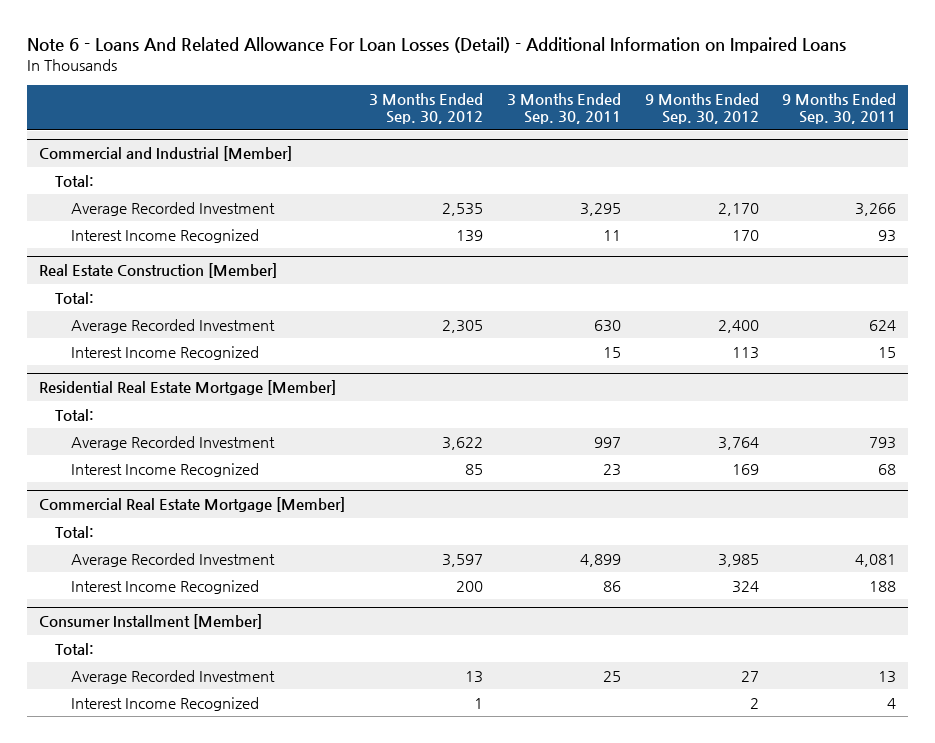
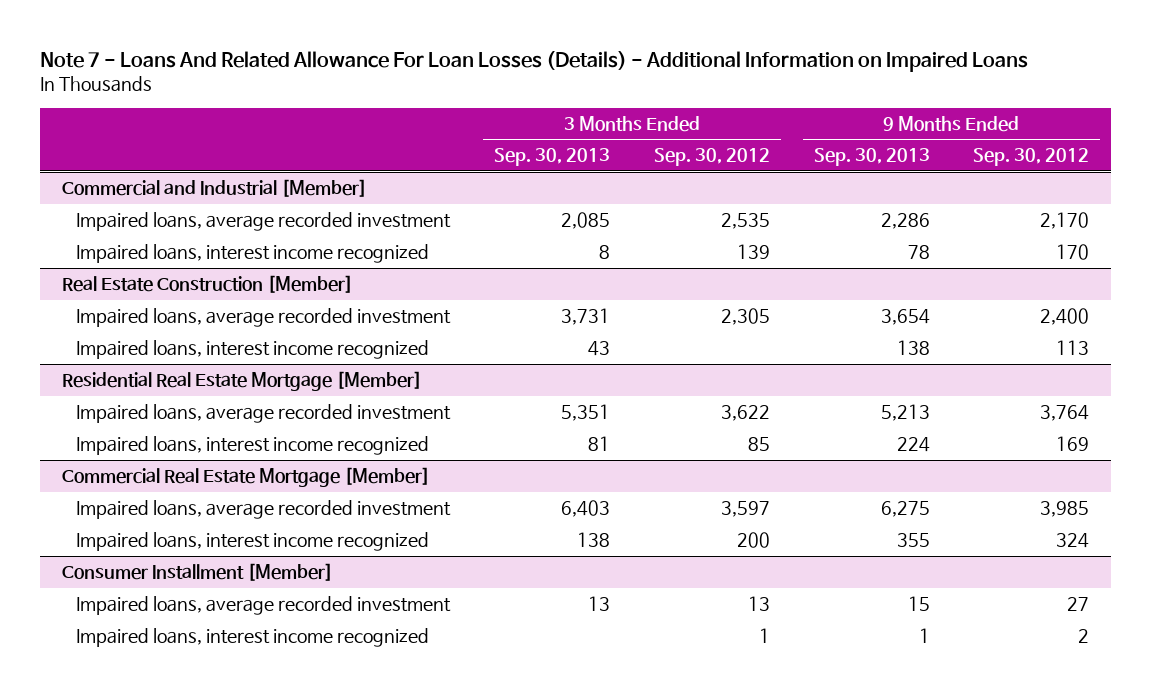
[27,37,847,54] Note 6 - Loans And Related Allowance For Loan Losses (Detail) - Additional Information on Impaired Loans -> [39,50,1028,72] Note 7 - Loans And Related Allowance For Loan Losses (Details) - Additional Information on Impaired Loans
[506,92,621,125] 3 Months Ended Sep. 30, 2011 -> none
[782,92,897,125] 9 Months Ended Sep. 30, 2011 -> none
none -> [494,148,611,167] Sep. 30, 2013
none -> [813,148,930,167] Sep. 30, 2013
[55,174,95,187] Total: -> none
[71,201,276,216] Average Recorded Investment -> [76,212,452,232] Impaired loans, average recorded investment
[71,228,260,243] Interest Income Recognized -> [76,244,430,264] Impaired loans, interest income recognized
[55,291,95,304] Total: -> none
[71,318,276,333] Average Recorded Investment -> [76,308,452,328] Impaired loans, average recorded investment
[71,345,260,360] Interest Income Recognized -> [76,340,430,360] Impaired loans, interest income recognized
[55,408,95,421] Total: -> none
[71,435,276,450] Average Recorded Investment -> [76,404,452,424] Impaired loans, average recorded investment
[71,462,260,477] Interest Income Recognized -> [76,436,430,456] Impaired loans, interest income recognized
[55,525,95,538] Total: -> none
[71,552,276,567] Average Recorded Investment -> [76,500,452,520] Impaired loans, average recorded investment
[71,579,260,594] Interest Income Recognized -> [76,532,430,552] Impaired loans, interest income recognized
[55,642,95,655] Total: -> none
[71,669,276,684] Average Recorded Investment -> [76,596,452,616] Impaired loans, average recorded investment
[71,696,260,711] Interest Income Recognized -> [76,628,430,648] Impaired loans, interest income recognized

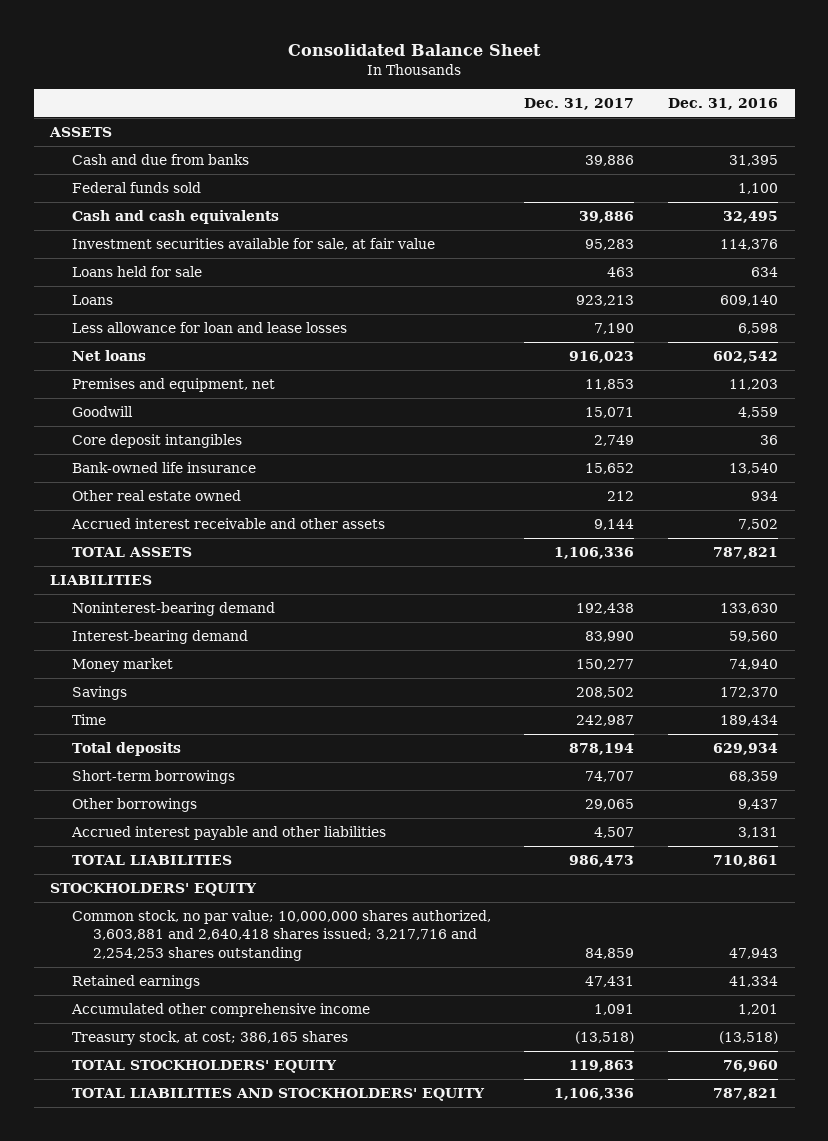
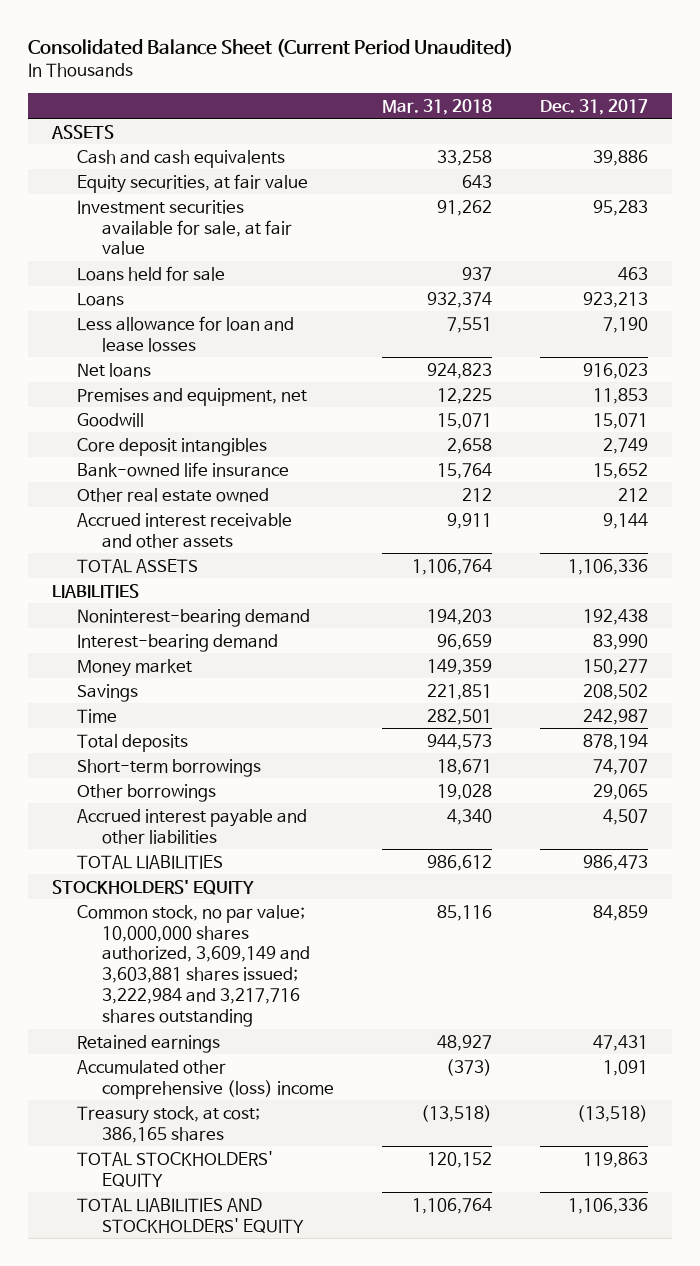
[288,43,542,56] Consolidated Balance Sheet -> [27,38,513,57] Consolidated Balance Sheet (Current Period Unaudited)
[667,97,778,110] Dec. 31, 2016 -> none
none -> [382,98,493,115] Mar. 31, 2018
[71,154,249,166] Cash and due from banks -> none
[71,182,201,194] Federal funds sold -> none
none -> [76,173,308,193] Equity securities, at fair value
[71,910,491,961] Common stock, no par value; 10,000,000 shares authorized, 3,603,881 and 2,640,418 shares issued; 3,217,716 and 2,254,253 shares outstanding -> [76,904,310,1028] Common stock, no par value; 10,000,000 shares authorized, 3,609,149 and 3,603,881 shares issued; 3,222,984 and 3,217,716 shares outstanding
[70,1003,370,1018] Accumulated other comprehensive income -> [76,1059,334,1099] Accumulated other comprehensive (loss) income

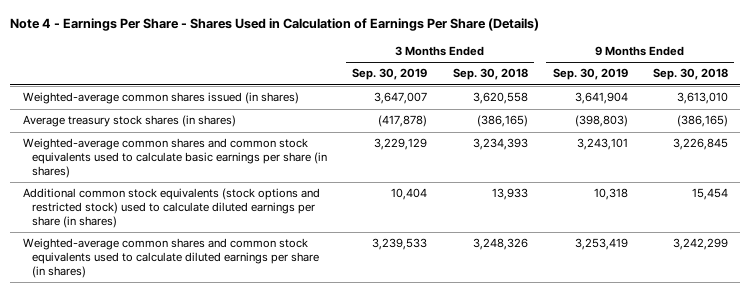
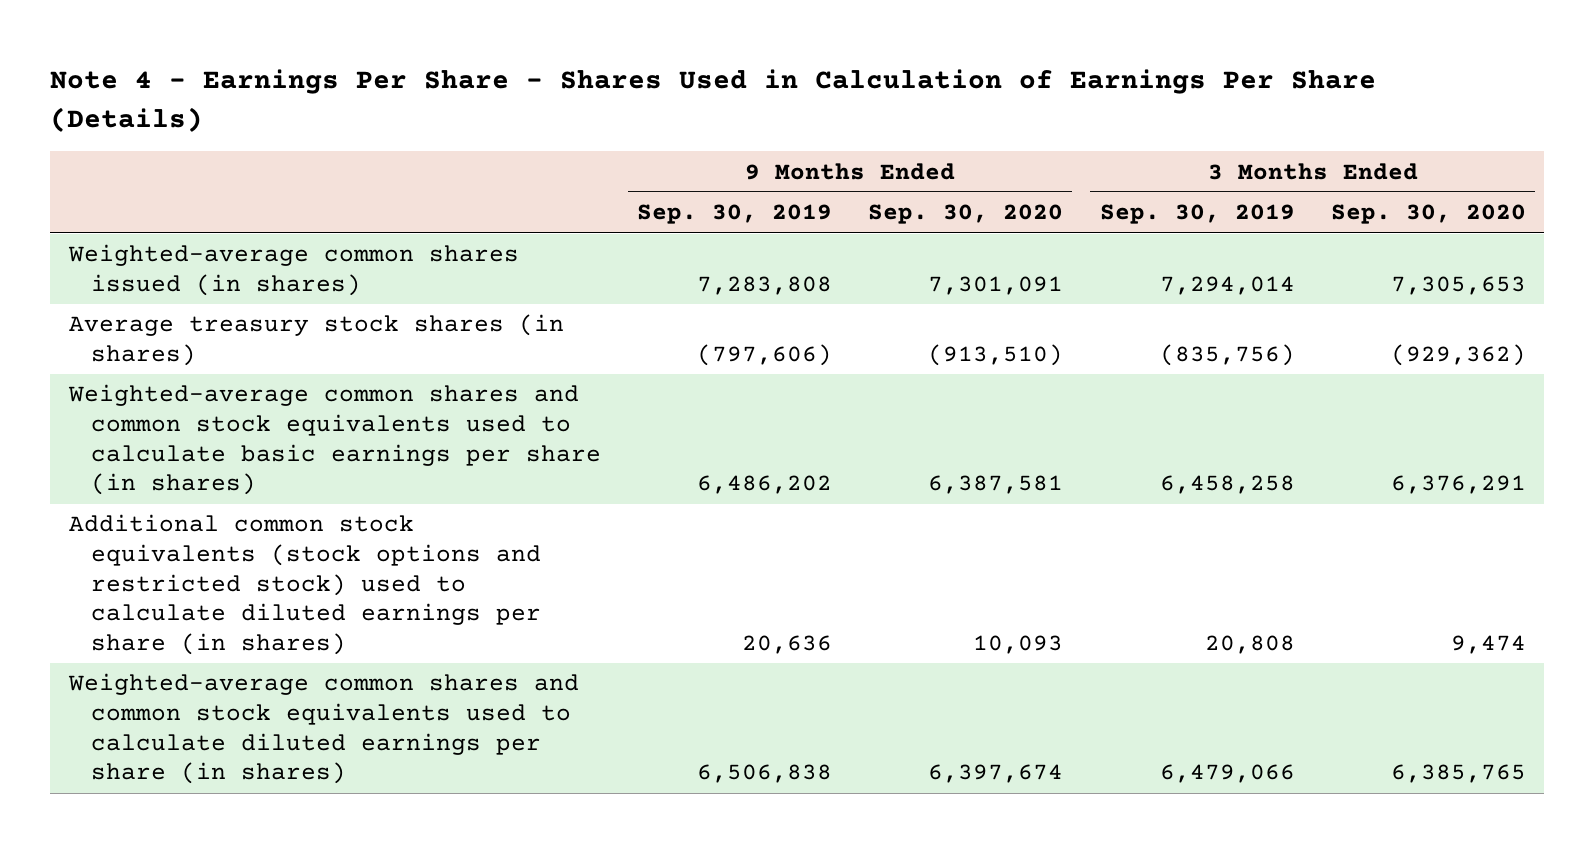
[452,68,528,81] Sep. 30, 2018 -> none
[652,68,728,81] Sep. 30, 2018 -> none
none -> [868,204,1064,225] Sep. 30, 2020
none -> [1330,204,1526,225] Sep. 30, 2020
[374,92,428,105] 3,647,007 -> [1159,276,1295,296] 7,294,014
[574,92,628,105] 3,641,904 -> [696,276,832,296] 7,283,808
[378,115,428,128] (417,878) -> [1159,344,1295,367] (835,756)
[574,115,628,128] (398,803) -> [696,344,832,367] (797,606)
[374,138,428,151] 3,229,129 -> [1159,475,1295,495] 6,458,258
[576,138,628,151] 3,243,101 -> [696,475,832,495] 6,486,202
[391,188,428,201] 10,404 -> [1204,634,1295,654] 20,808
[593,188,628,201] 10,318 -> [741,634,832,654] 20,636
[372,238,428,251] 3,239,533 -> [1159,764,1295,784] 6,479,066
[574,238,628,251] 3,253,419 -> [696,764,832,784] 6,506,838

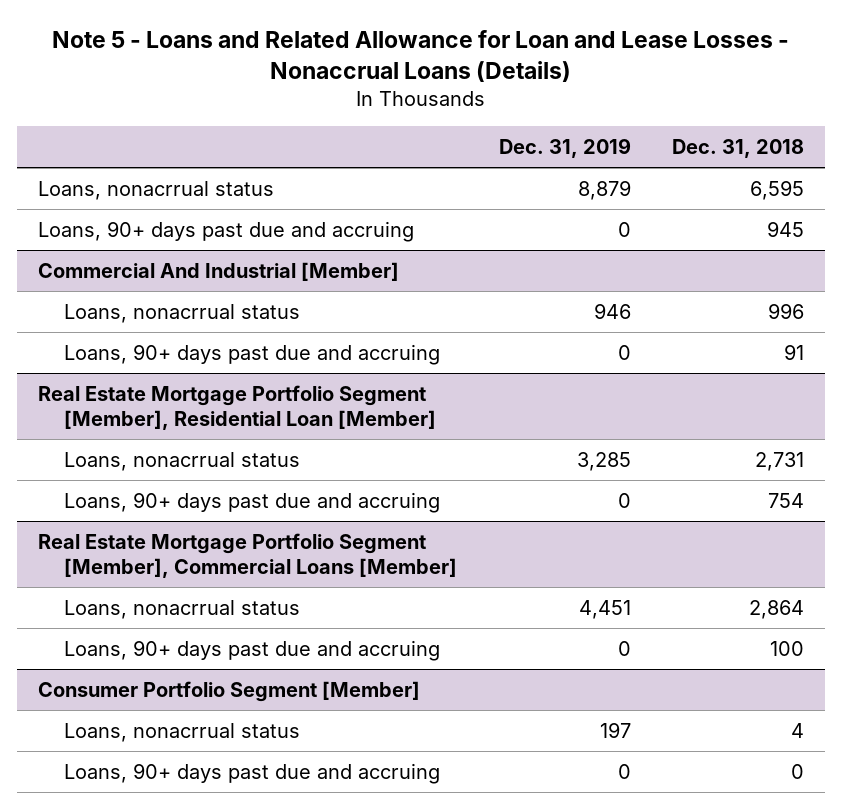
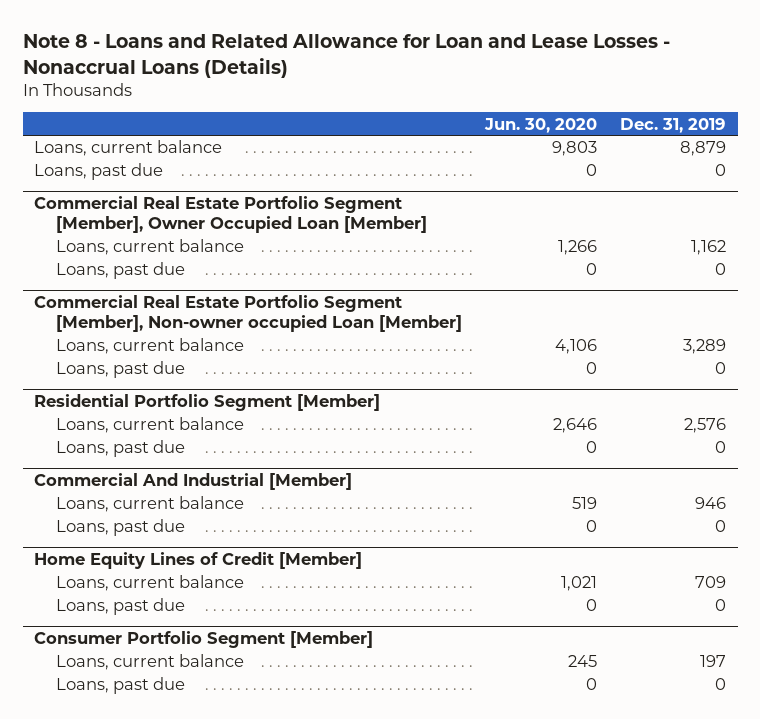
[52,30,790,83] Note 5 - Loans and Related Allowance for Loan and Lease Losses - Nonaccrual Loans (Details) -> [22,34,670,78] Note 8 - Loans and Related Allowance for Loan and Lease Losses - Nonaccrual Loans (Details)
[672,139,805,159] Dec. 31, 2018 -> none
none -> [483,117,597,133] Jun. 30, 2020
[38,180,275,200] Loans, nonacrrual status -> [34,140,223,157] Loans, current balance
[38,220,415,242] Loans, 90+ days past due and accruing -> [34,163,164,181] Loans, past due
none -> [34,196,427,233] Commercial Real Estate Portfolio Segment [Member], Owner Occupied Loan [Member]
none -> [55,239,244,256] Loans, current balance
none -> [55,262,185,280] Loans, past due
none -> [34,295,462,332] Commercial Real Estate Portfolio Segment [Member], Non-owner occupied Loan [Member]
none -> [55,338,244,355] Loans, current balance
none -> [55,361,185,379] Loans, past due
none -> [34,394,381,412] Residential Portfolio Segment [Member]
none -> [55,417,244,434] Loans, current balance
none -> [55,440,185,458] Loans, past due
[38,384,437,430] Real Estate Mortgage Portfolio Segment [Member], Residential Loan [Member] -> none
[38,532,458,578] Real Estate Mortgage Portfolio Segment [Member], Commercial Loans [Member] -> none
[64,599,301,619] Loans, nonacrrual status -> none
[64,639,441,661] Loans, 90+ days past due and accruing -> none
[64,303,301,323] Loans, nonacrrual status -> [55,496,244,513] Loans, current balance
[64,343,441,365] Loans, 90+ days past due and accruing -> [55,519,185,537] Loans, past due
none -> [34,552,363,570] Home Equity Lines of Credit [Member]
[64,451,301,471] Loans, nonacrrual status -> [55,575,244,592] Loans, current balance
[576,451,631,471] 3,285 -> [695,576,727,589] 709
[64,491,441,513] Loans, 90+ days past due and accruing -> [55,598,185,616] Loans, past due
[64,722,301,742] Loans, nonacrrual status -> [55,654,244,671] Loans, current balance
[64,762,441,784] Loans, 90+ days past due and accruing -> [55,677,185,695] Loans, past due

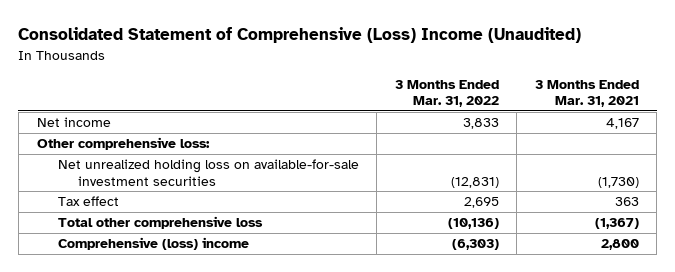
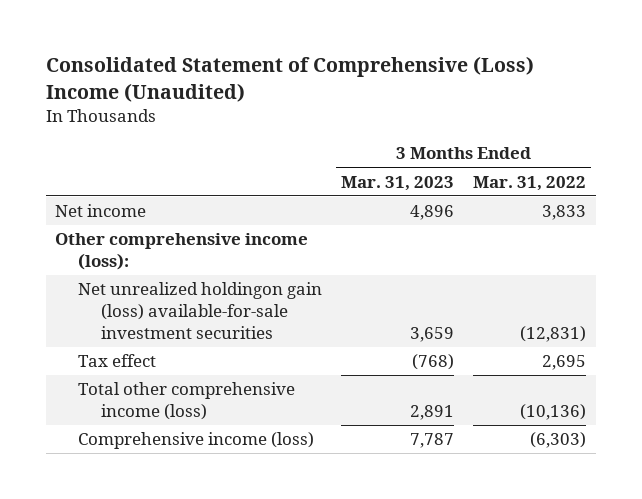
[534,79,639,108] 3 Months Ended Mar. 31, 2021 -> none
none -> [341,175,455,191] Mar. 31, 2023
[36,137,210,151] Other comprehensive loss: -> [55,233,309,271] Other comprehensive income (loss):
[57,159,359,186] Net unrealized holding loss on available-for-sale investment securities -> [78,282,323,339] Net unrealized holdingon gain (loss) available-for-sale investment securities
[57,216,263,230] Total other comprehensive loss -> [78,382,296,421] Total other comprehensive income (loss)
[57,237,249,251] Comprehensive (loss) income -> [78,432,315,450] Comprehensive income (loss)

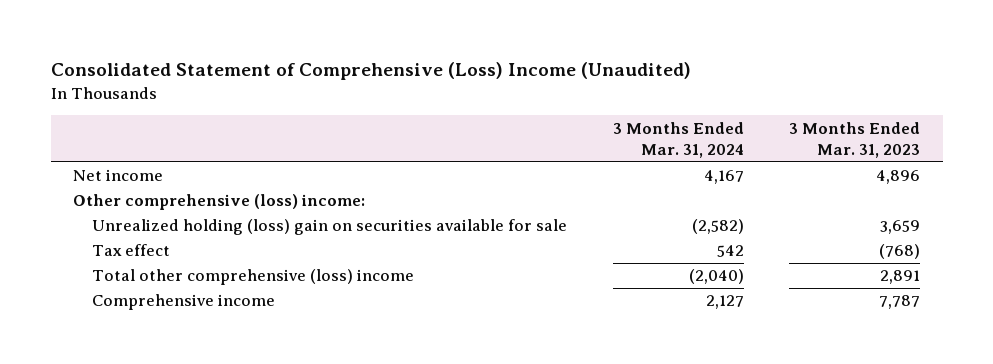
[473,175,587,191] Mar. 31, 2022 -> none
none -> [612,121,744,158] 3 Months Ended Mar. 31, 2024
[55,233,309,271] Other comprehensive income (loss): -> [73,194,366,211] Other comprehensive (loss) income:
[78,282,323,339] Net unrealized holdingon gain (loss) available-for-sale investment securities -> [92,219,568,236] Unrealized holding (loss) gain on securities available for sale
[78,382,296,421] Total other comprehensive income (loss) -> [92,269,415,286] Total other comprehensive (loss) income
[78,432,315,450] Comprehensive income (loss) -> [92,294,276,311] Comprehensive income

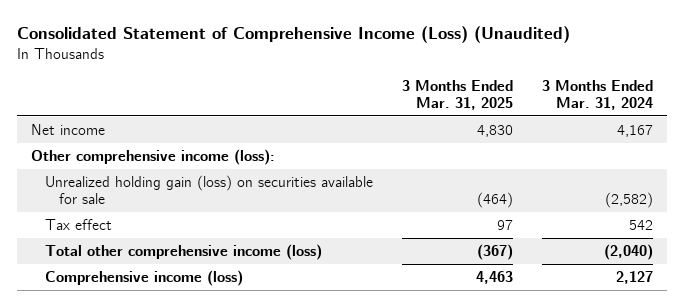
[50,62,691,81] Consolidated Statement of Comprehensive (Loss) Income (Unaudited) -> [16,26,570,44] Consolidated Statement of Comprehensive Income (Loss) (Unaudited)
[789,121,921,158] 3 Months Ended Mar. 31, 2023 -> none
none -> [401,79,513,110] 3 Months Ended Mar. 31, 2025
[73,194,366,211] Other comprehensive (loss) income: -> [31,149,276,166] Other comprehensive income (loss):
[92,219,568,236] Unrealized holding (loss) gain on securities available for sale -> [45,175,374,204] Unrealized holding gain (loss) on securities available for sale
[92,269,415,286] Total other comprehensive (loss) income -> [45,244,323,261] Total other comprehensive income (loss)
[92,294,276,311] Comprehensive income -> [45,270,244,287] Comprehensive income (loss)

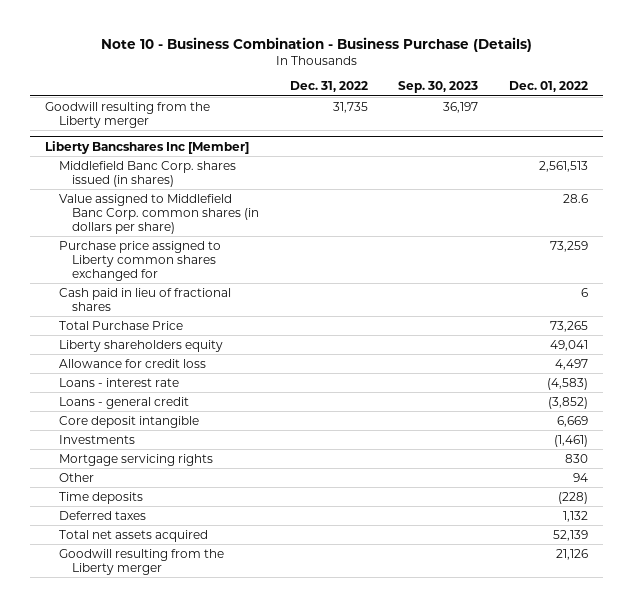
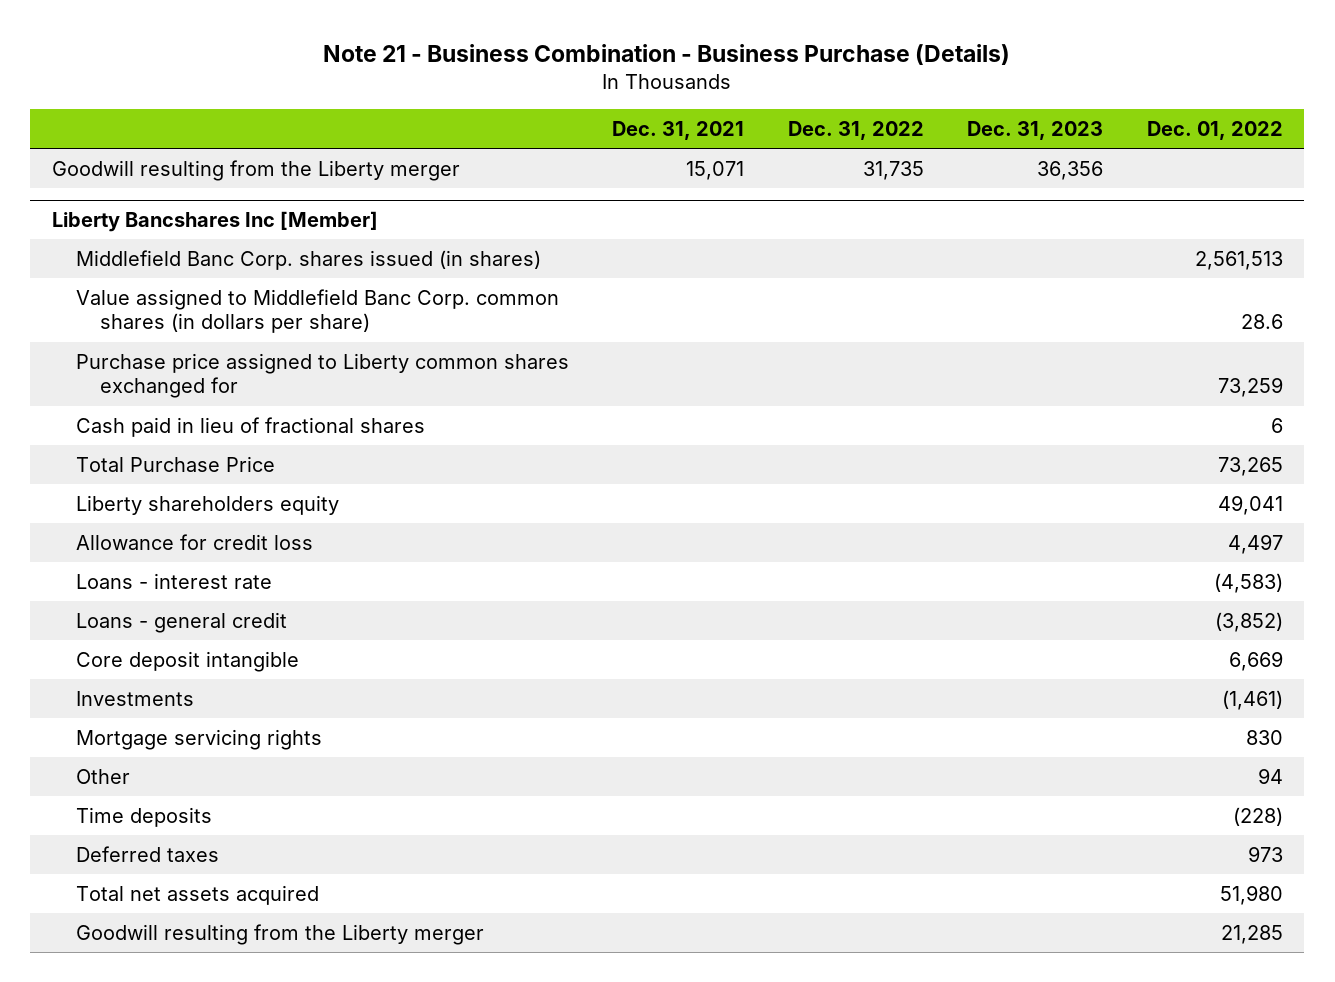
[100,36,532,52] Note 10 - Business Combination - Business Purchase (Details) -> [323,43,1011,65] Note 21 - Business Combination - Business Purchase (Details)
[398,81,479,94] Sep. 30, 2023 -> none
none -> [612,121,745,141] Dec. 31, 2021
none -> [967,121,1104,141] Dec. 31, 2023
[562,510,588,522] 1,132 -> [1247,846,1283,863] 973
[552,529,588,541] 52,139 -> [1219,885,1283,906] 51,980
[555,548,588,560] 21,126 -> [1220,925,1283,945] 21,285

